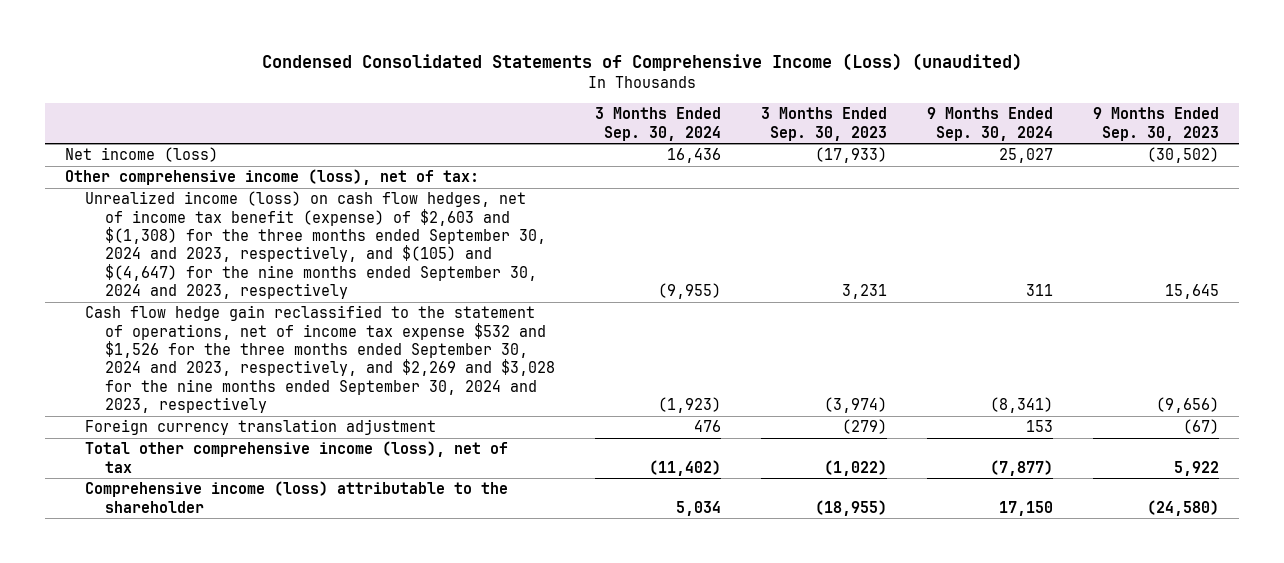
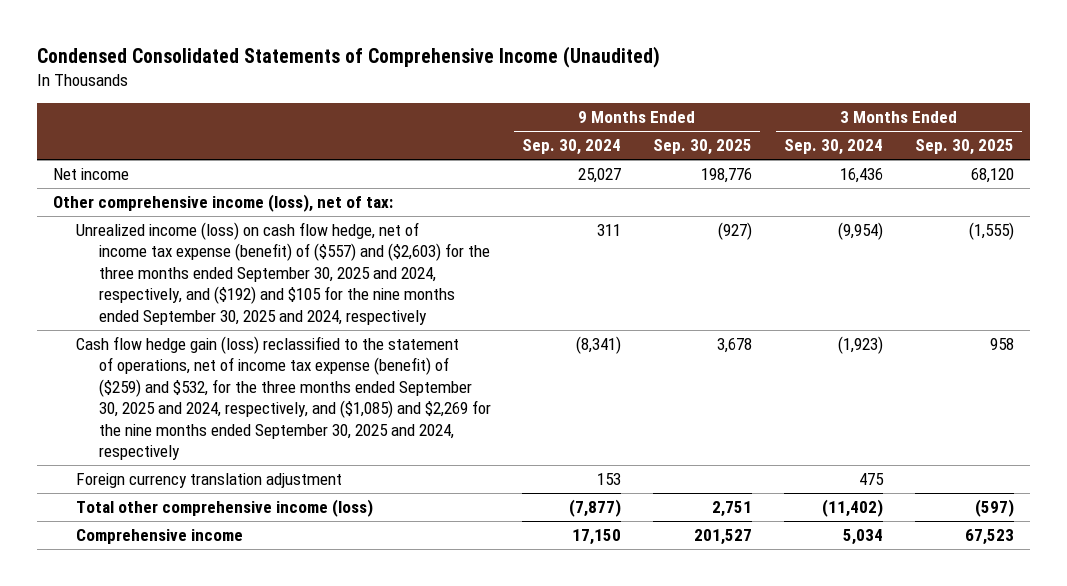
[261,53,1022,72] Condensed Consolidated Statements of Comprehensive Income (Loss) (unaudited) -> [37,46,661,69] Condensed Consolidated Statements of Comprehensive Income (Unaudited)
[760,107,887,141] 3 Months Ended Sep. 30, 2023 -> none
[1092,107,1219,141] 9 Months Ended Sep. 30, 2023 -> none
none -> [653,139,753,156] Sep. 30, 2025
none -> [915,139,1015,156] Sep. 30, 2025
[65,147,219,163] Net income (loss) -> [52,167,129,180] Net income
[85,191,547,299] Unrealized income (loss) on cash flow hedges, net of income tax benefit (expense) of $2,603 and $(1,308) for the three months ended September 30, 2024 and 2023, respectively, and $(105) and $(4,647) for the nine months ended September 30, 2024 and 2023, respectively -> [75,221,490,325] Unrealized income (loss) on cash flow hedge, net of income tax expense (benefit) of ($557) and ($2,603) for the three months ended September 30, 2025 and 2024, respectively, and ($192) and $105 for the nine months ended September 30, 2025 and 2024, respectively
[658,282,722,299] (9,955) -> [838,221,884,240] (9,954)
[85,305,556,413] Cash flow hedge gain reclassified to the statement of operations, net of income tax expense $532 and $1,526 for the three months ended September 30, 2024 and 2023, respectively, and $2,269 and $3,028 for the nine months ended September 30, 2024 and 2023, respectively -> [75,335,491,461] Cash flow hedge gain (loss) reclassified to the statement of operations, net of income tax expense (benefit) of ($259) and $532, for the three months ended September 30, 2025 and 2024, respectively, and ($1,085) and $2,269 for the nine months ended September 30, 2025 and 2024, respectively
[694,420,722,433] 476 -> [859,472,885,485] 475
[85,441,509,473] Total other comprehensive income (loss), net of tax -> [75,498,373,517] Total other comprehensive income (loss)
[85,481,509,513] Comprehensive income (loss) attributable to the shareholder -> [75,528,243,544] Comprehensive income

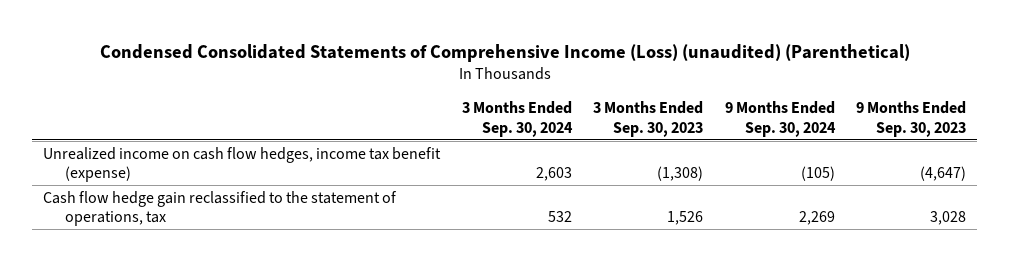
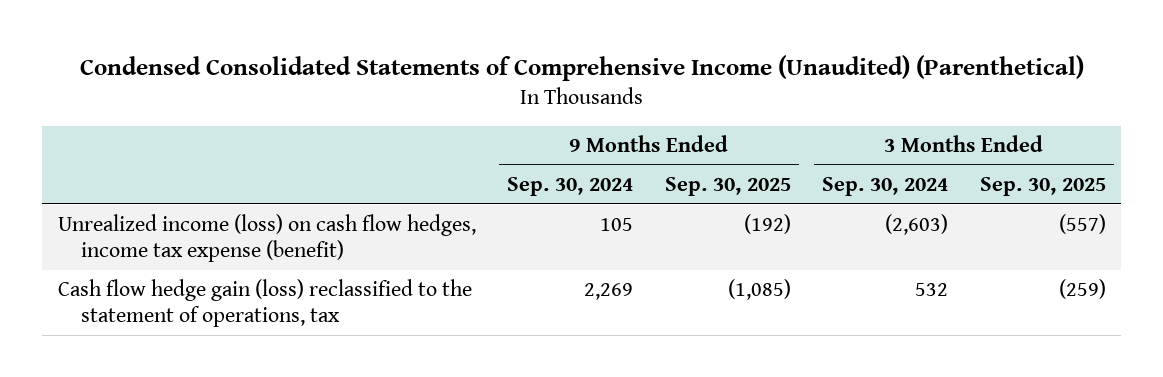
[99,43,910,62] Condensed Consolidated Statements of Comprehensive Income (Loss) (unaudited) (Parenthetical) -> [79,55,1084,82] Condensed Consolidated Statements of Comprehensive Income (Unaudited) (Parenthetical)
[593,101,704,137] 3 Months Ended Sep. 30, 2023 -> none
[856,101,967,137] 9 Months Ended Sep. 30, 2023 -> none
none -> [664,177,791,197] Sep. 30, 2025
none -> [979,177,1106,197] Sep. 30, 2025
[43,146,442,183] Unrealized income on cash flow hedges, income tax benefit (expense) -> [57,214,476,263] Unrealized income (loss) on cash flow hedges, income tax expense (benefit)
[535,167,572,182] 2,603 -> [885,214,949,236] (2,603)
[800,166,835,182] (105) -> [600,218,634,232] 105
[43,190,398,227] Cash flow hedge gain reclassified to the statement of operations, tax -> [57,279,472,328] Cash flow hedge gain (loss) reclassified to the statement of operations, tax

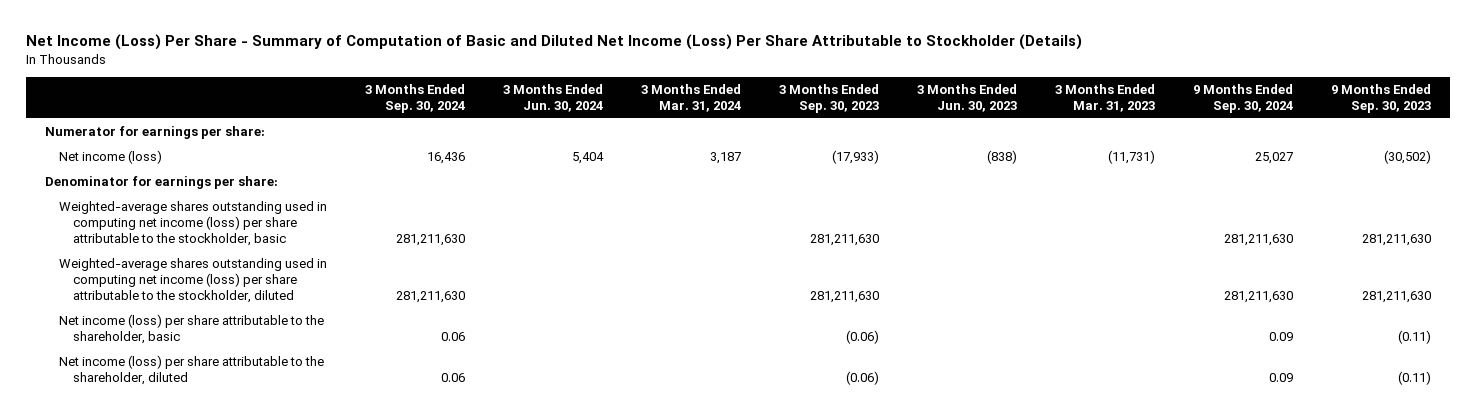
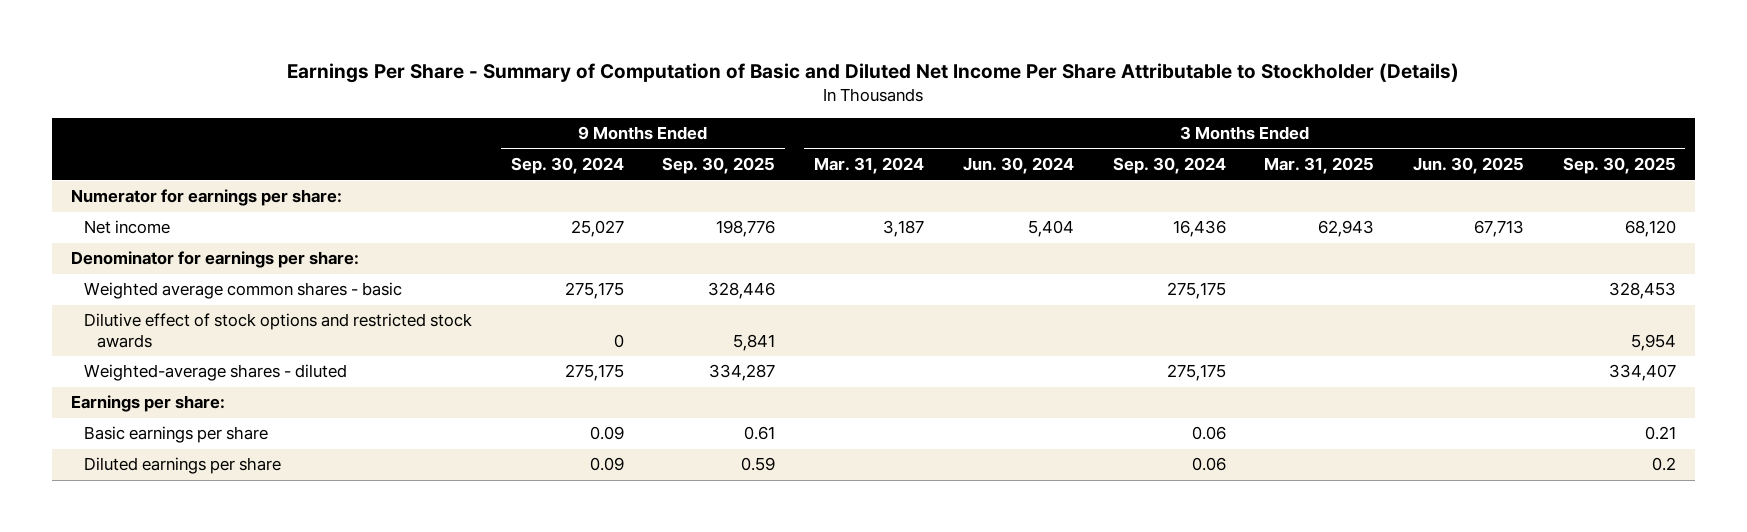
[25,34,1082,51] Net Income (Loss) Per Share - Summary of Computation of Basic and Diluted Net Income (Loss) Per Share Attributable to Stockholder (Details) -> [287,63,1460,84] Earnings Per Share - Summary of Computation of Basic and Diluted Net Income Per Share Attributable to Stockholder (Details)
[778,84,879,114] 3 Months Ended Sep. 30, 2023 -> none
[916,84,1017,113] 3 Months Ended Jun. 30, 2023 -> none
[1054,84,1155,113] 3 Months Ended Mar. 31, 2023 -> none
[1330,84,1431,114] 9 Months Ended Sep. 30, 2023 -> none
none -> [662,157,776,175] Sep. 30, 2025
none -> [1264,157,1375,175] Mar. 31, 2025
none -> [1412,157,1524,175] Jun. 30, 2025
none -> [1562,157,1676,175] Sep. 30, 2025
[58,150,162,165] Net income (loss) -> [83,220,170,235] Net income
[58,201,327,246] Weighted-average shares outstanding used in computing net income (loss) per share attributable to the stockholder, basic -> [83,282,402,300] Weighted average common shares - basic
[395,233,465,246] 281,211,630 -> [1166,282,1226,300] 275,175
[1223,233,1293,246] 281,211,630 -> [564,282,624,300] 275,175
none -> [83,313,472,348] Dilutive effect of stock options and restricted stock awards
[58,258,327,303] Weighted-average shares outstanding used in computing net income (loss) per share attributable to the stockholder, diluted -> [83,364,347,382] Weighted-average shares - diluted
[395,290,465,303] 281,211,630 -> [1166,364,1226,382] 275,175
[1223,290,1293,303] 281,211,630 -> [564,364,624,382] 275,175
none -> [70,395,225,413] Earnings per share:
[58,314,324,345] Net income (loss) per share attributable to the shareholder, basic -> [83,426,268,444] Basic earnings per share
[58,355,324,386] Net income (loss) per share attributable to the shareholder, diluted -> [83,457,281,475] Diluted earnings per share

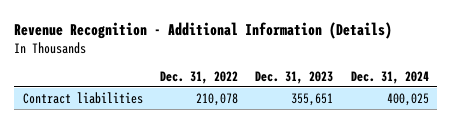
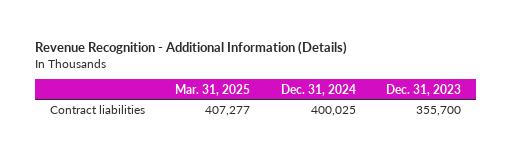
[160,71,239,85] Dec. 31, 2022 -> none
none -> [175,83,251,96] Mar. 31, 2025
[291,92,334,106] 355,651 -> [415,106,461,117] 355,700

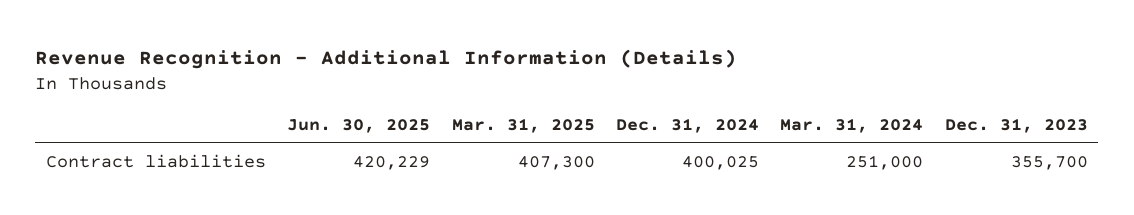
none -> [287,119,431,134] Jun. 30, 2025
none -> [780,118,924,134] Mar. 31, 2024
[205,106,251,117] 407,277 -> [517,156,595,171] 407,300

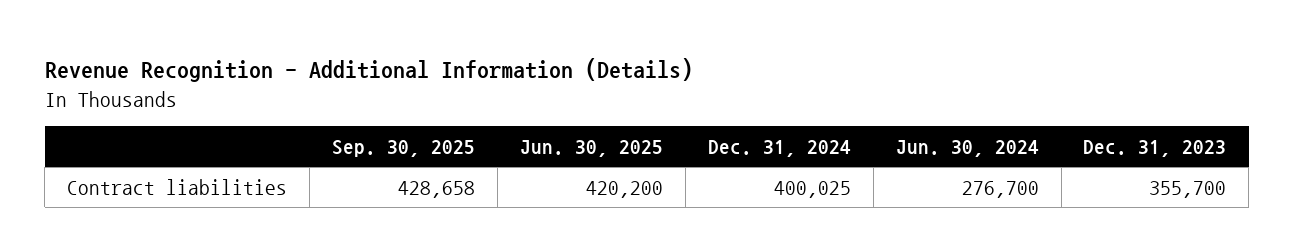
[451,118,595,134] Mar. 31, 2025 -> none
[780,118,924,134] Mar. 31, 2024 -> none
none -> [332,140,476,158] Sep. 30, 2025
none -> [895,140,1039,158] Jun. 30, 2024
[353,156,431,171] 420,229 -> [585,180,663,198] 420,200

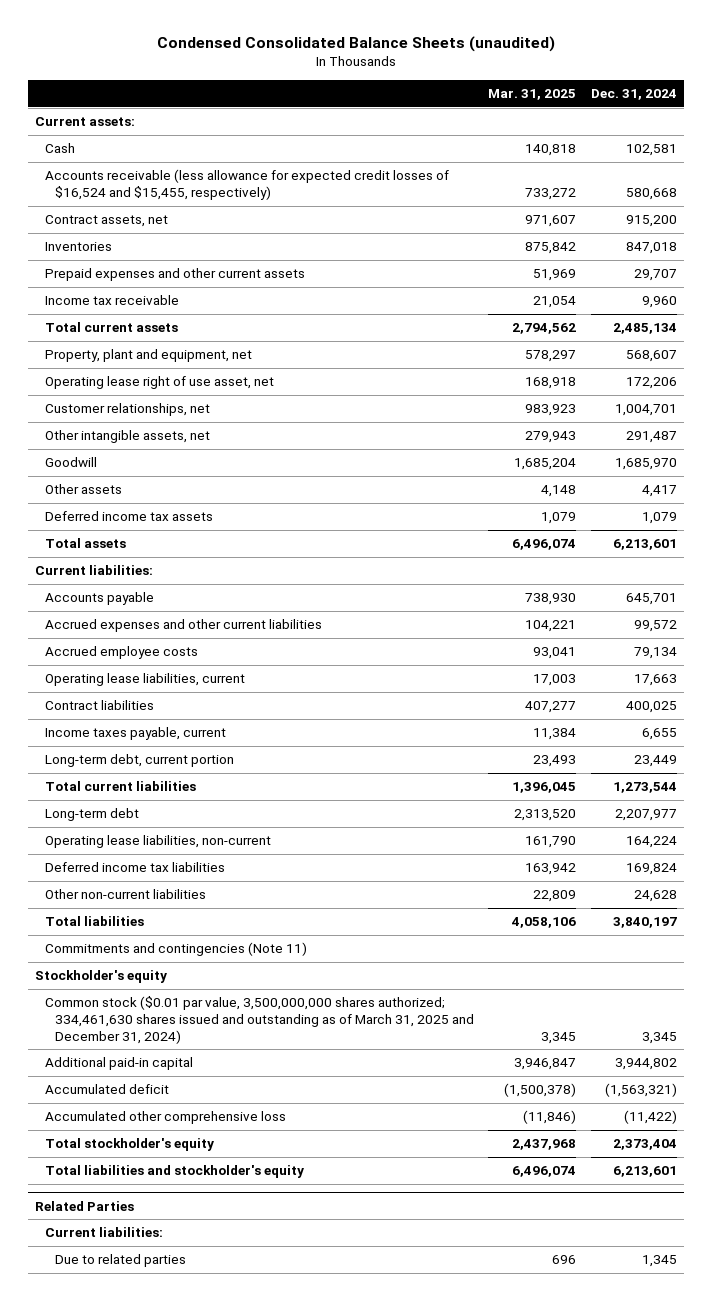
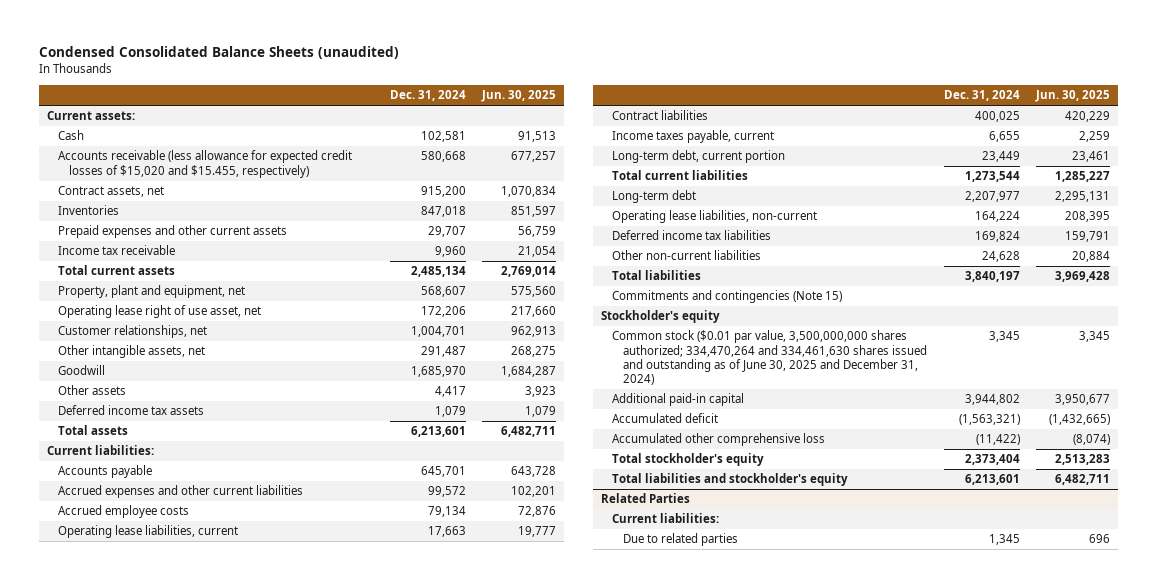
[488,89,577,101] Mar. 31, 2025 -> none
none -> [480,90,556,103] Jun. 30, 2025
[44,169,449,201] Accounts receivable (less allowance for expected credit losses of $16,524 and $15,455, respectively) -> [58,150,353,178] Accounts receivable (less allowance for expected credit losses of $15,020 and $15.455, respectively)
[44,942,307,957] Commitments and contingencies (Note 11) -> [612,290,843,304] Commitments and contingencies (Note 15)
[44,996,475,1044] Common stock ($0.01 par value, 3,500,000,000 shares authorized; 334,461,630 shares issued and outstanding as of March 31, 2025 and December 31, 2024) -> [612,330,928,386] Common stock ($0.01 par value, 3,500,000,000 shares authorized; 334,470,264 and 334,461,630 shares issued and outstanding as of June 30, 2025 and December 31, 2024)

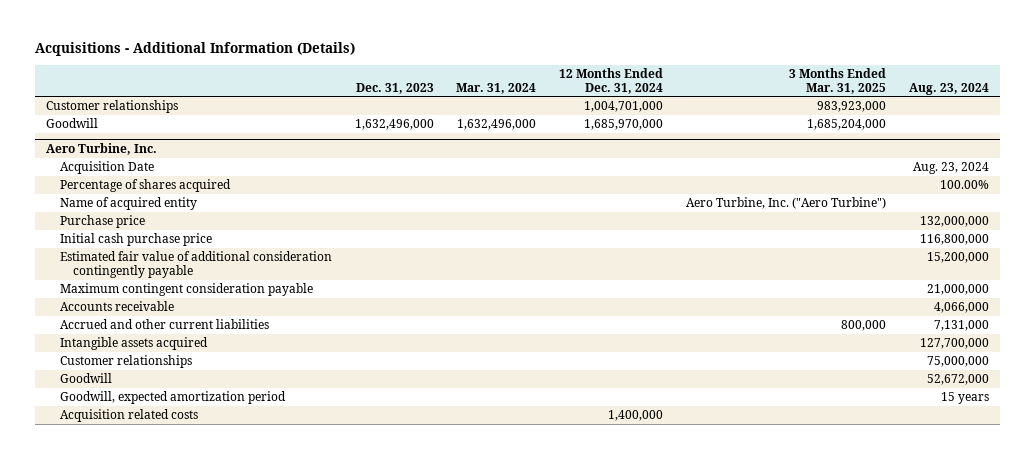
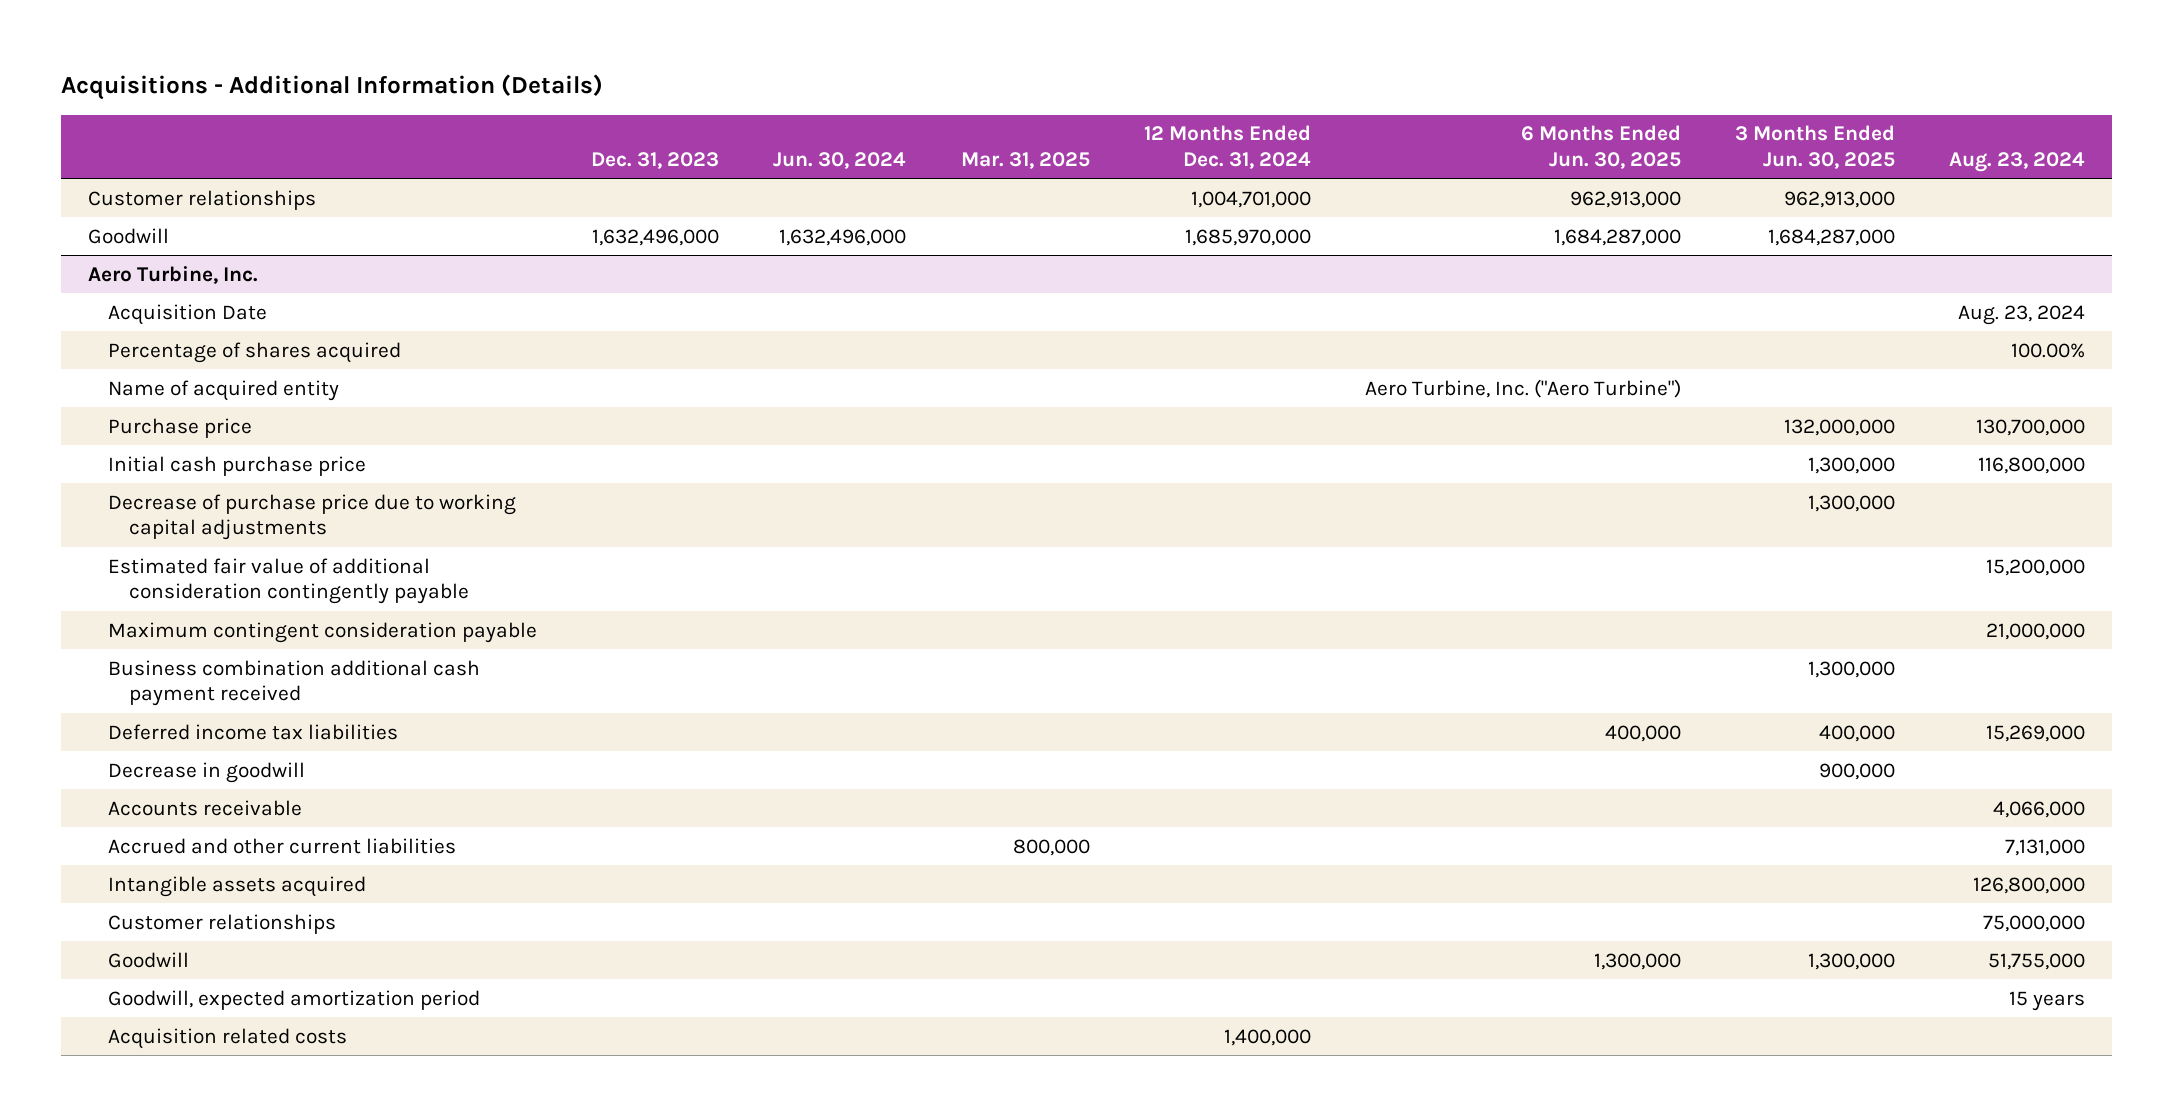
[456,82,537,94] Mar. 31, 2024 -> none
[788,67,886,94] 3 Months Ended Mar. 31, 2025 -> none
none -> [773,151,907,169] Jun. 30, 2024
none -> [960,151,1090,169] Mar. 31, 2025
none -> [1520,125,1681,169] 6 Months Ended Jun. 30, 2025
none -> [1734,125,1895,169] 3 Months Ended Jun. 30, 2025
[919,216,989,228] 132,000,000 -> [1975,418,2085,436] 130,700,000
none -> [108,493,517,541] Decrease of purchase price due to working capital adjustments
none -> [108,659,481,707] Business combination additional cash payment received
none -> [108,723,399,740] Deferred income tax liabilities
none -> [108,761,306,783] Decrease in goodwill
[919,338,989,350] 127,700,000 -> [1972,876,2085,894] 126,800,000
[926,374,989,386] 52,672,000 -> [1987,952,2085,970] 51,755,000

